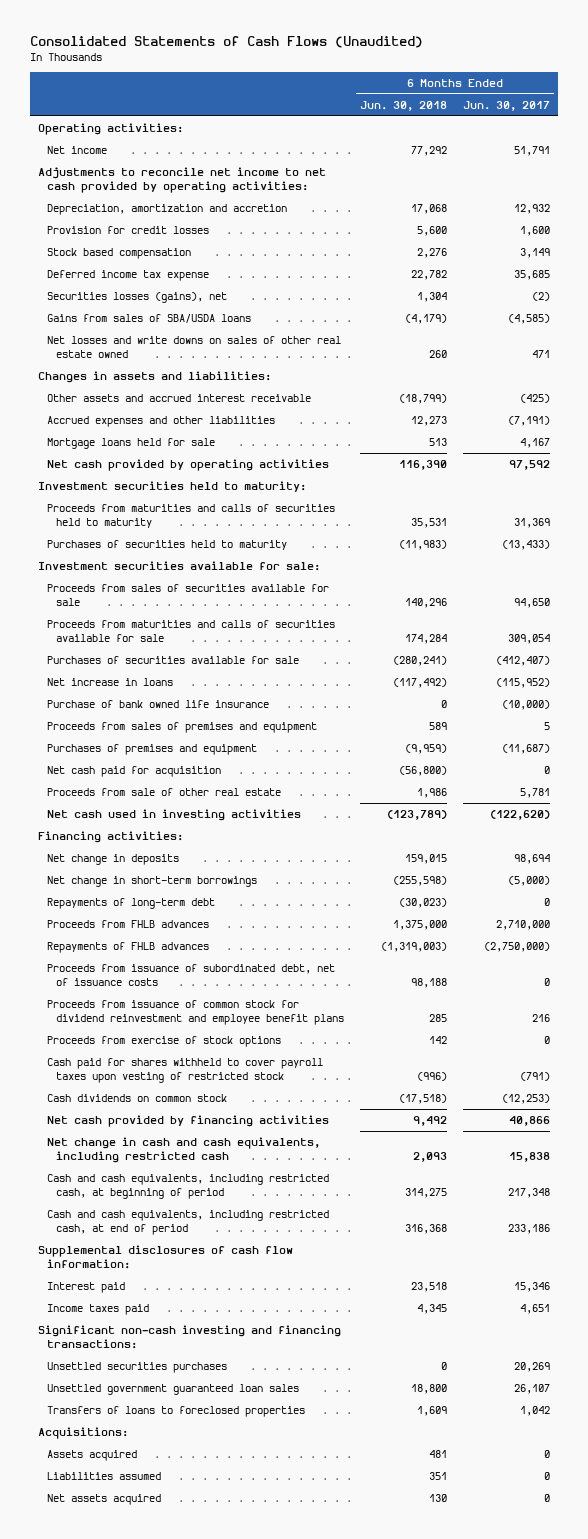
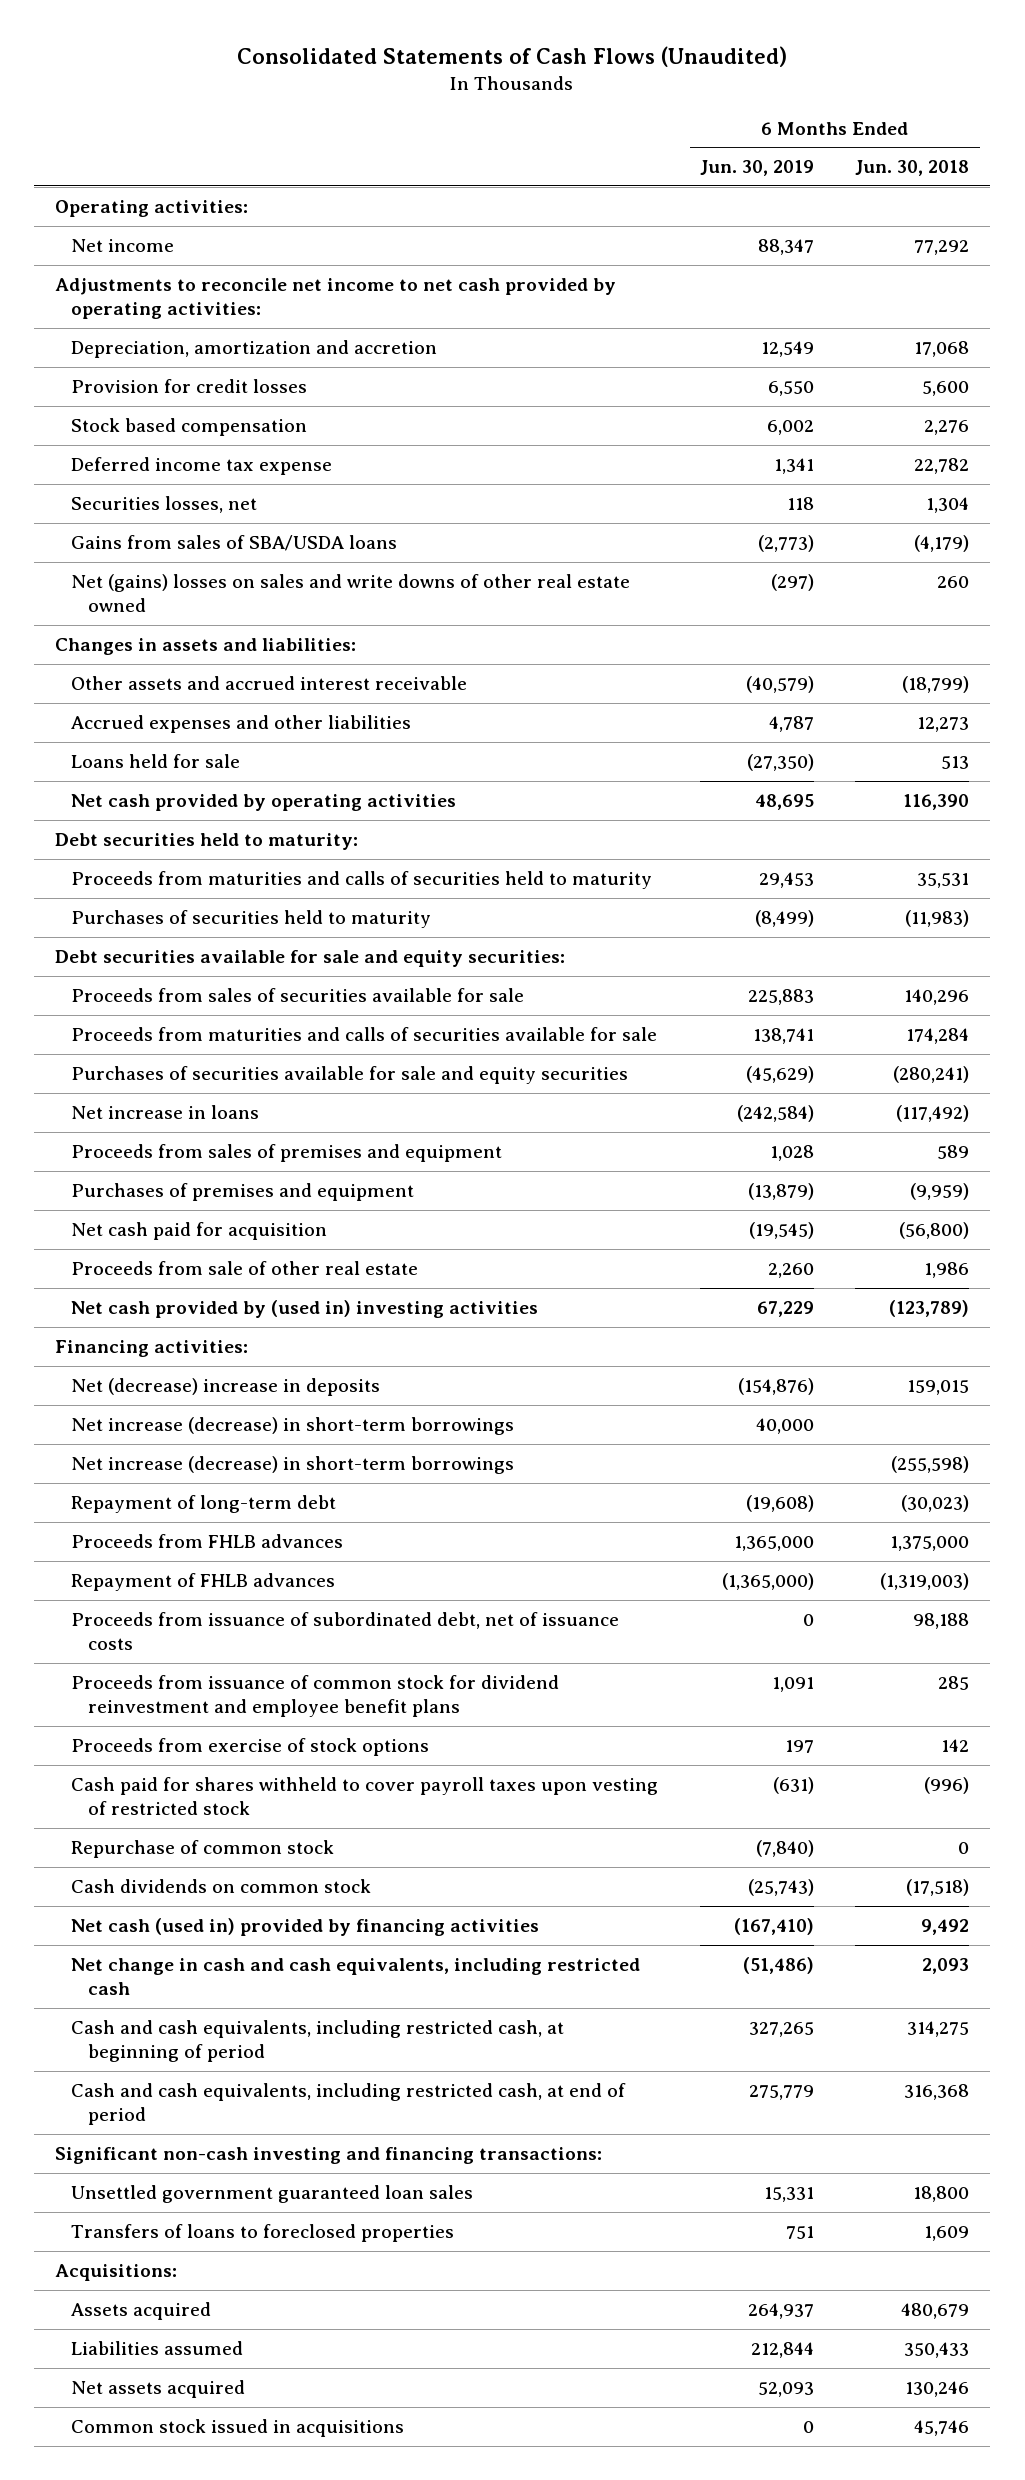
[462,100,550,111] Jun. 30, 2017 -> none
none -> [699,160,814,177] Jun. 30, 2019
[47,292,228,304] Securities losses (gains), net -> [71,495,258,513] Securities losses, net
[47,336,342,358] Net losses and write downs on sales of other real estate owned -> [71,573,631,613] Net (gains) losses on sales and write downs of other real estate owned
[47,438,216,450] Mortgage loans held for sale -> [71,753,241,768] Loans held for sale
[37,481,306,493] Investment securities held to maturity: -> [55,832,359,850] Debt securities held to maturity:
[37,561,320,572] Investment securities available for sale: -> [55,949,566,967] Debt securities available for sale and equity securities:
[47,656,300,665] Purchases of securities available for sale -> [71,1065,629,1084] Purchases of securities available for sale and equity securities
[47,700,270,709] Purchase of bank owned life insurance -> none
[47,809,302,822] Net cash used in investing activities -> [71,1299,539,1318] Net cash provided by (used in) investing activities
[47,854,180,866] Net change in deposits -> [71,1377,381,1396] Net (decrease) increase in deposits
none -> [71,1416,515,1435] Net increase (decrease) in short-term borrowings
[47,876,258,888] Net change in short-term borrowings -> [71,1455,515,1474] Net increase (decrease) in short-term borrowings
[47,898,216,910] Repayments of long-term debt -> [71,1494,337,1513] Repayment of long-term debt
[47,942,210,954] Repayments of FHLB advances -> [71,1572,336,1591] Repayment of FHLB advances
none -> [71,1839,335,1858] Repurchase of common stock
[47,1115,330,1128] Net cash provided by financing activities -> [71,1917,540,1936] Net cash (used in) provided by financing activities
[37,1245,293,1269] Supplemental disclosures of cash flow information: -> none
[47,1282,126,1294] Interest paid -> none
[47,1304,150,1316] Income taxes paid -> none
[47,1362,228,1374] Unsettled securities purchases -> none
[429,1450,448,1459] 481 -> [901,2302,970,2319] 480,679
[429,1472,448,1481] 351 -> [904,2341,970,2358] 350,433
[429,1494,448,1503] 130 -> [905,2380,970,2397] 130,246
none -> [71,2418,405,2437] Common stock issued in acquisitions

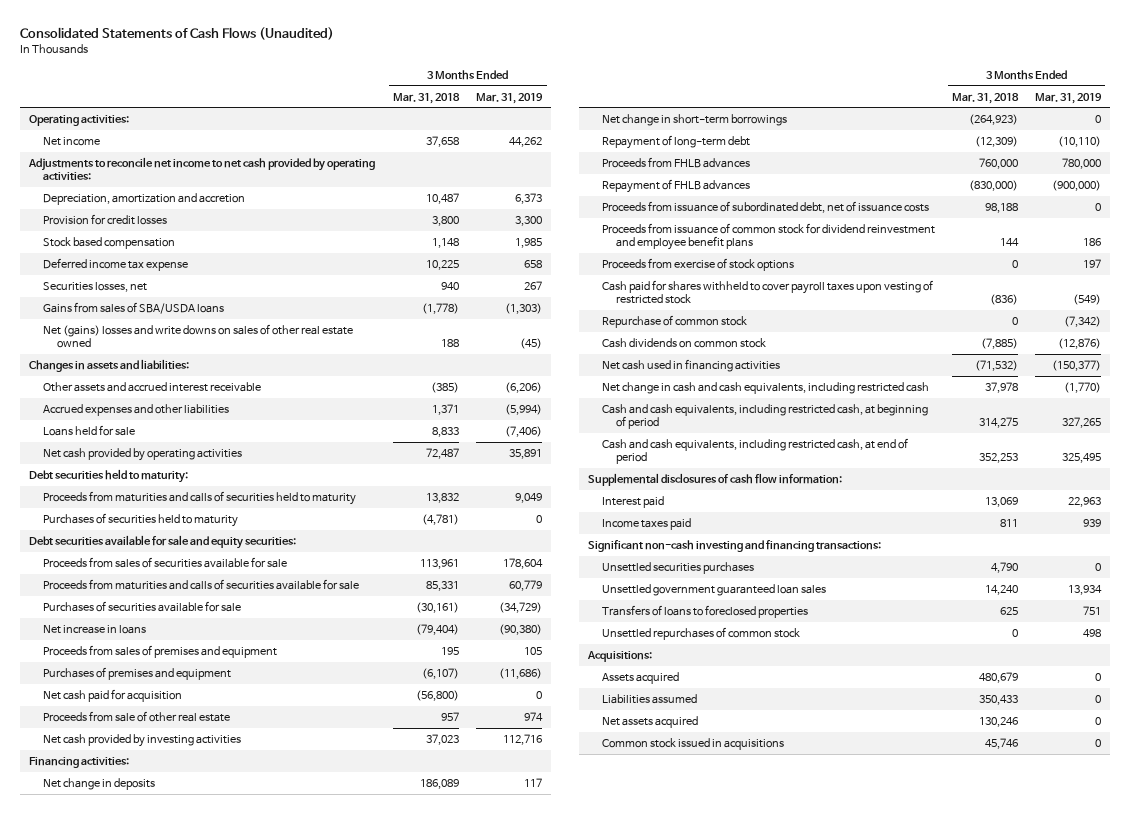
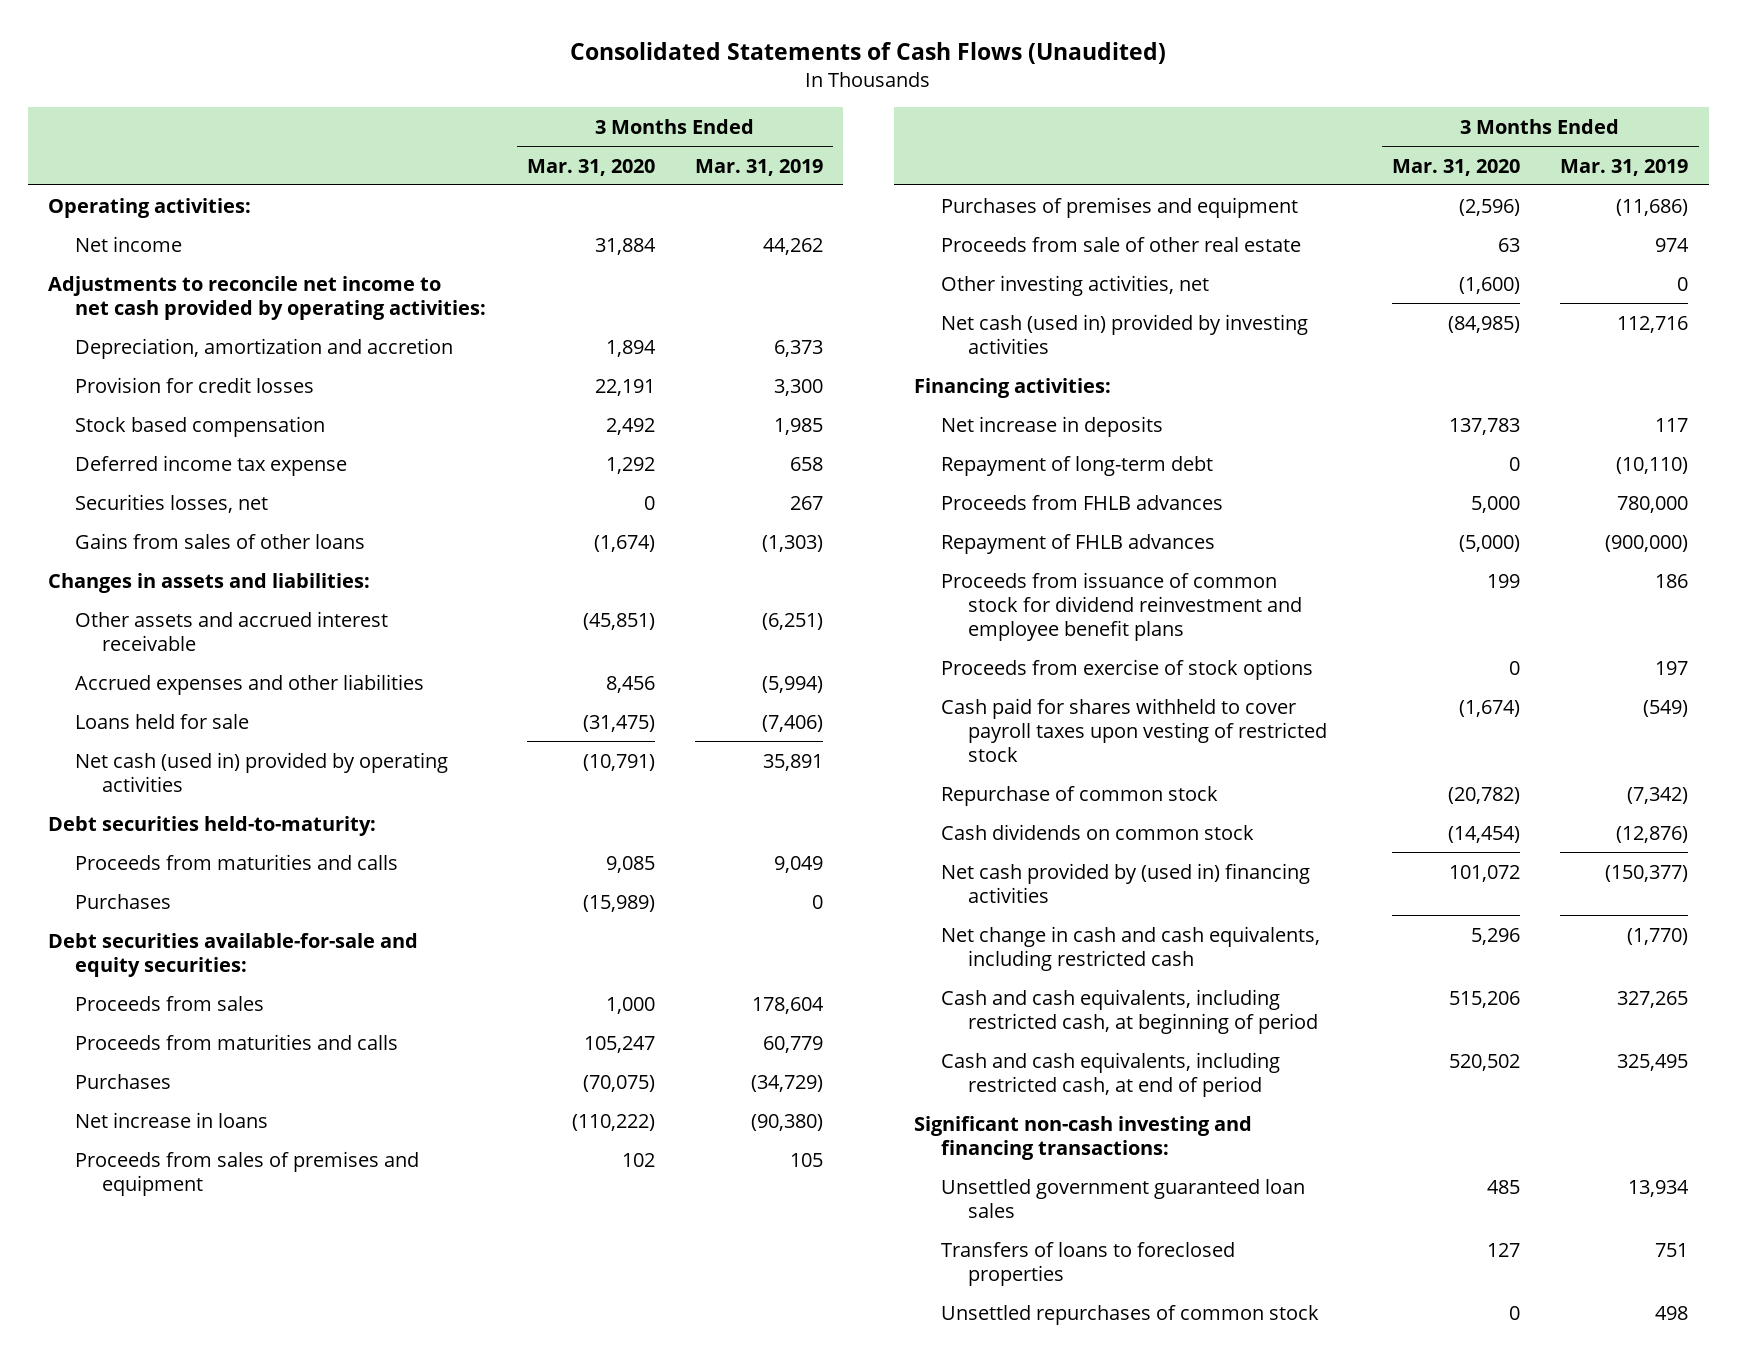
[393,92,461,104] Mar. 31, 2018 -> none
none -> [526,158,655,176] Mar. 31, 2020
[42,323,353,349] Net (gains) losses and write downs on sales of other real estate owned -> none
[42,301,224,314] Gains from sales of SBA/USDA loans -> [75,532,366,549] Gains from sales of other loans
[505,381,543,393] (6,206) -> [761,612,823,630] (6,251)
[42,447,242,461] Net cash provided by operating activities -> [75,751,449,792] Net cash (used in) provided by operating activities
[28,468,188,483] Debt securities held to maturity: -> [48,815,377,836] Debt securities held-to-maturity:
[42,490,356,505] Proceeds from maturities and calls of securities held to maturity -> [75,853,399,870] Proceeds from maturities and calls
[42,512,238,527] Purchases of securities held to maturity -> [75,893,172,909] Purchases
[28,534,296,549] Debt securities available for sale and equity securities: -> [48,932,419,977] Debt securities available-for-sale and equity securities:
[42,556,287,568] Proceeds from sales of securities available for sale -> [75,995,265,1011] Proceeds from sales
[42,578,359,590] Proceeds from maturities and calls of securities available for sale -> [75,1033,399,1050] Proceeds from maturities and calls
[42,600,241,612] Purchases of securities available for sale -> [75,1073,172,1089] Purchases
[42,688,182,702] Net cash paid for acquisition -> none
none -> [940,274,1209,296] Other investing activities, net
[42,733,241,747] Net cash provided by investing activities -> [940,313,1308,354] Net cash (used in) provided by investing activities
[601,113,787,126] Net change in short-term borrowings -> none
[42,777,155,790] Net change in deposits -> [940,415,1163,437] Net increase in deposits
[601,200,929,213] Proceeds from issuance of subordinated debt, net of issuance costs -> none
[601,358,780,372] Net cash used in financing activities -> [940,862,1310,903] Net cash provided by (used in) financing activities
[587,472,842,486] Supplemental disclosures of cash flow information: -> none
[601,495,664,508] Interest paid -> none
[601,517,691,530] Income taxes paid -> none
[601,561,754,574] Unsettled securities purchases -> none
[586,650,652,662] Acquisitions: -> none
[601,671,679,684] Assets acquired -> none
[601,693,697,704] Liabilities assumed -> none
[601,715,698,728] Net assets acquired -> none
[601,737,784,750] Common stock issued in acquisitions -> none

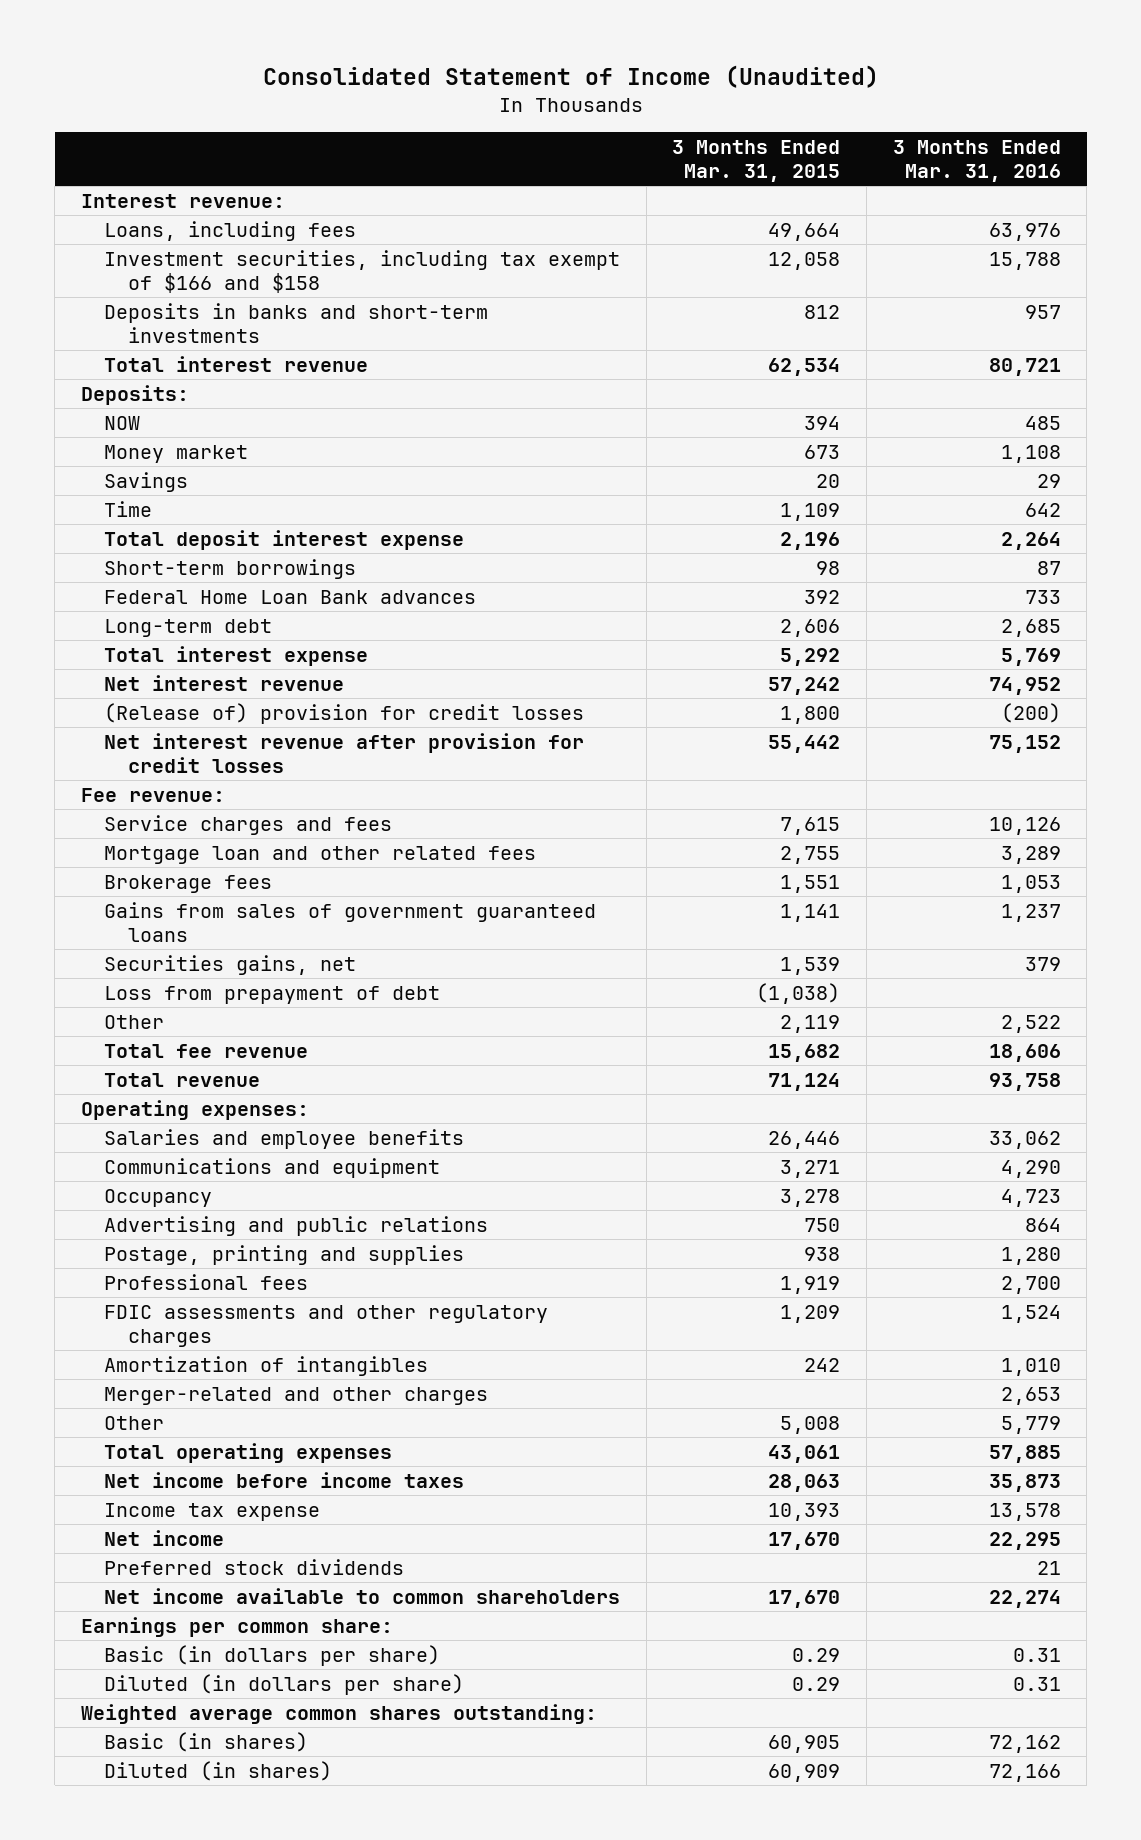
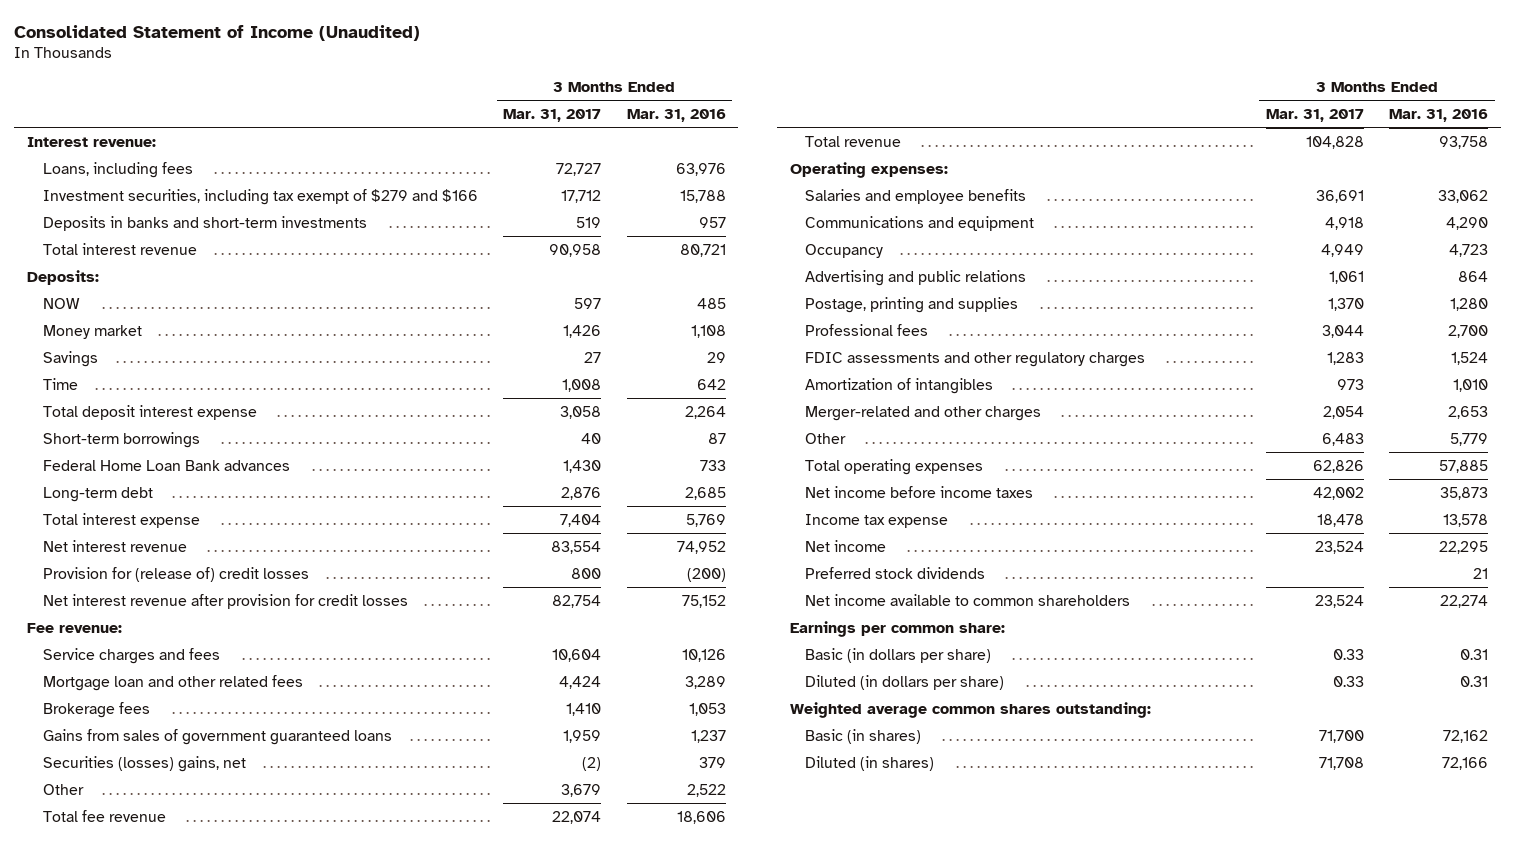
[672,139,841,182] 3 Months Ended Mar. 31, 2015 -> none
none -> [503,109,602,123] Mar. 31, 2017
[104,249,621,293] Investment securities, including tax exempt of $166 and $158 -> [42,188,478,205] Investment securities, including tax exempt of $279 and $166
[104,702,585,724] (Release of) provision for credit losses -> [42,566,309,582] Provision for (release of) credit losses
[104,985,441,1004] Loss from prepayment of debt -> none
[104,954,357,975] Securities gains, net -> [42,755,246,772] Securities (losses) gains, net

